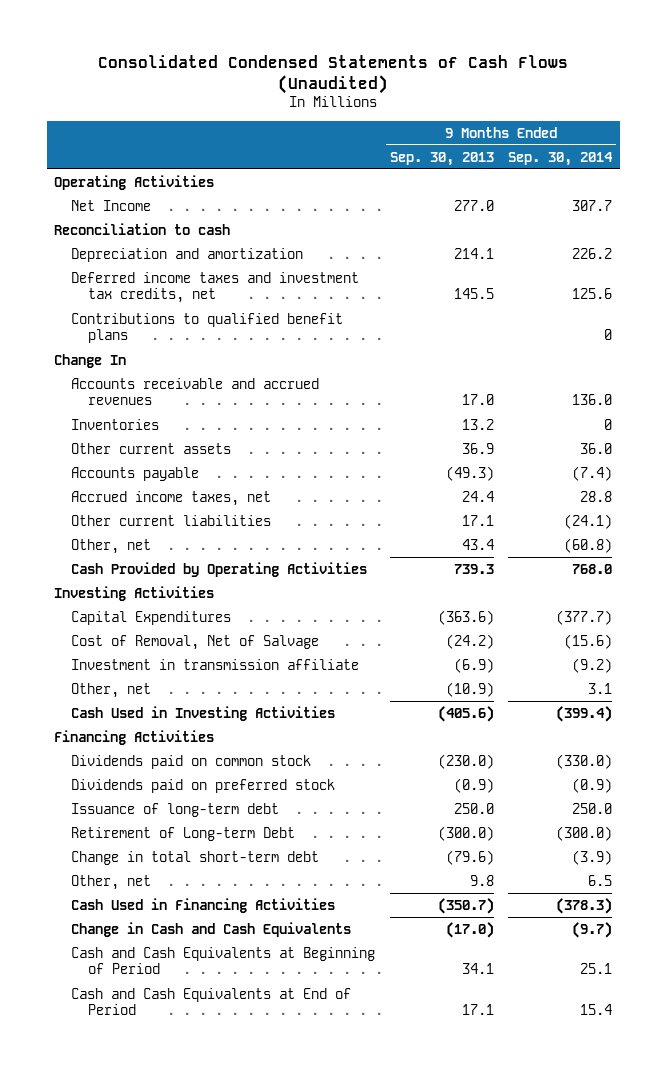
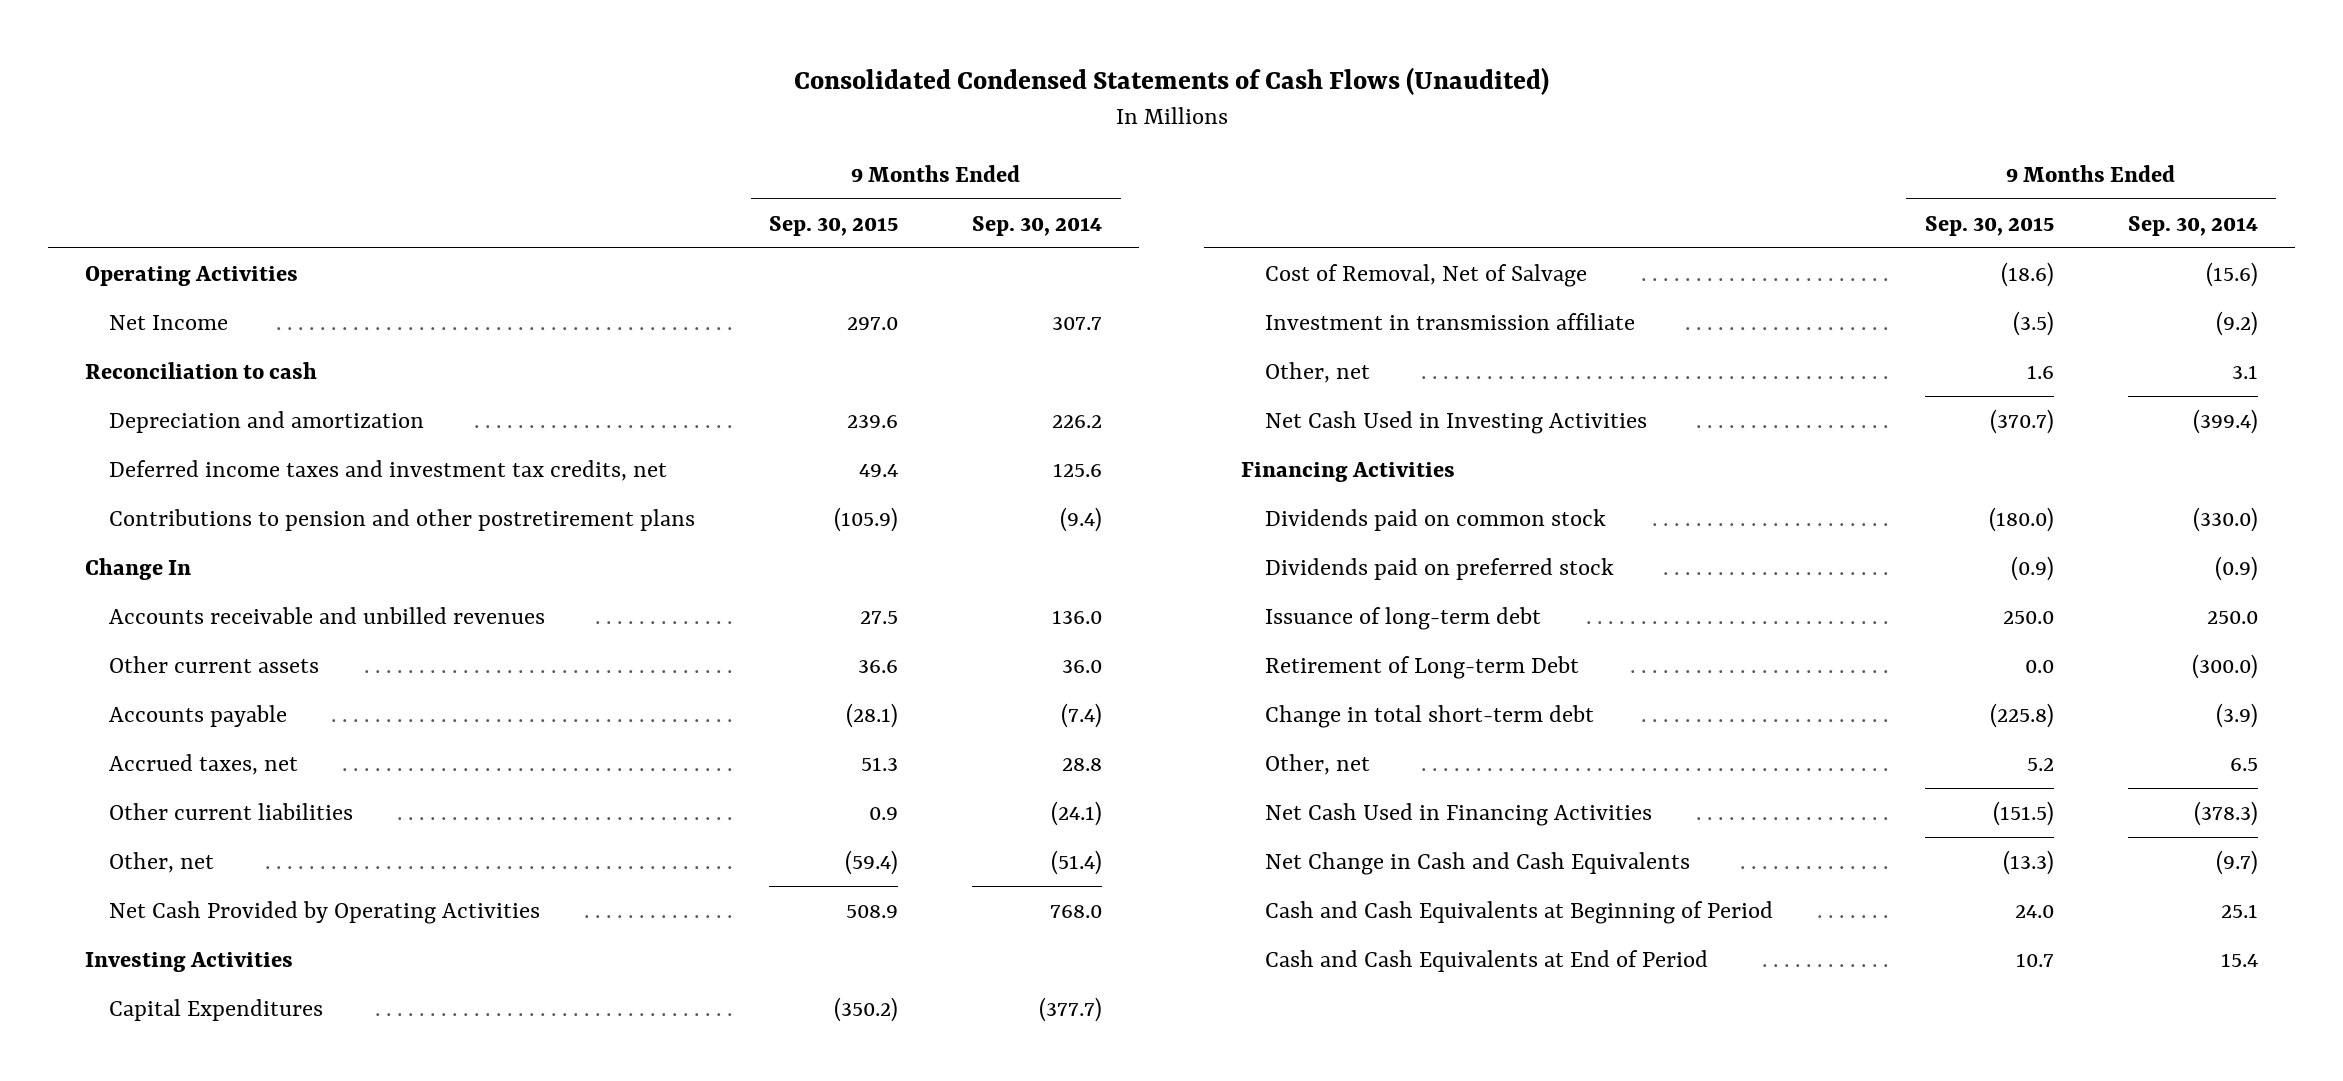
[389,151,494,166] Sep. 30, 2013 -> none
none -> [769,215,899,236] Sep. 30, 2015
[71,312,344,344] Contributions to qualified benefit plans -> [109,508,696,531] Contributions to pension and other postretirement plans
[604,329,613,341] 0 -> [1060,506,1103,532] (9.4)
[71,418,160,430] Inventories -> none
[71,377,320,406] Accounts receivable and accrued revenues -> [109,606,546,624] Accounts receivable and unbilled revenues
[71,490,272,506] Accrued income taxes, net -> [109,753,299,775] Accrued taxes, net
[564,537,613,553] (60.8) -> [1051,849,1103,875] (51.4)
[71,561,368,577] Cash Provided by Operating Activities -> [109,900,541,924] Net Cash Provided by Operating Activities
[71,705,336,721] Cash Used in Investing Activities -> [1264,410,1647,434] Net Cash Used in Investing Activities
[71,897,336,913] Cash Used in Financing Activities -> [1264,802,1652,826] Net Cash Used in Financing Activities
[71,921,352,937] Change in Cash and Cash Equivalents -> [1264,851,1690,875] Net Change in Cash and Cash Equivalents

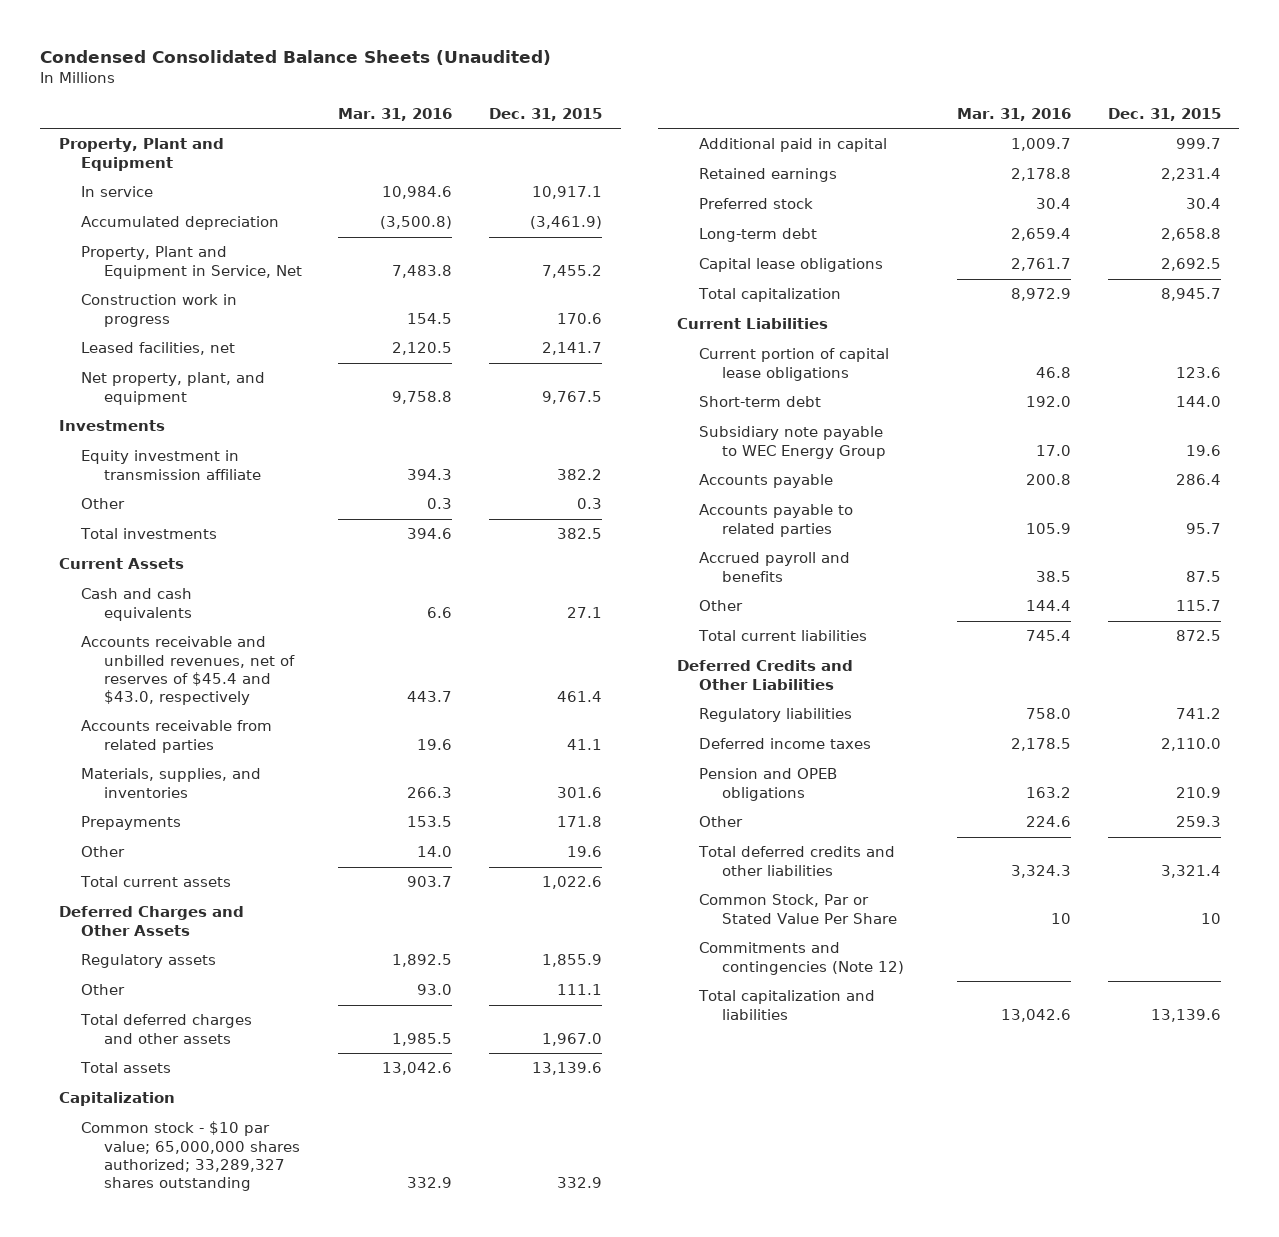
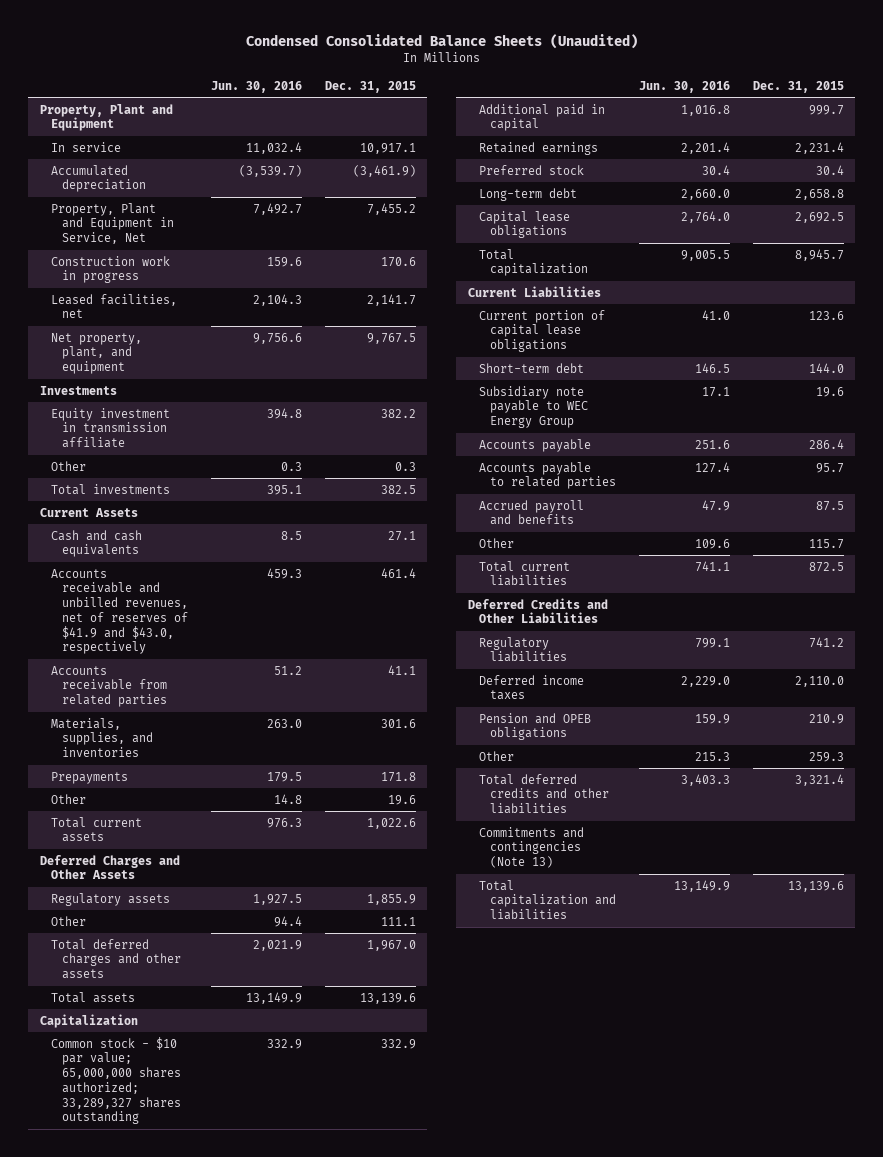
[338,107,453,121] Mar. 31, 2016 -> none
none -> [210,80,302,93] Jun. 30, 2016
[81,636,295,706] Accounts receivable and unbilled revenues, net of reserves of $45.4 and $43.0, respectively -> [50,568,189,655] Accounts receivable and unbilled revenues, net of reserves of $41.9 and $43.0, respectively
[699,894,897,924] Common Stock, Par or Stated Value Per Share -> none
[699,942,904,975] Commitments and contingencies (Note 12) -> [478,826,584,869] Commitments and contingencies (Note 13)

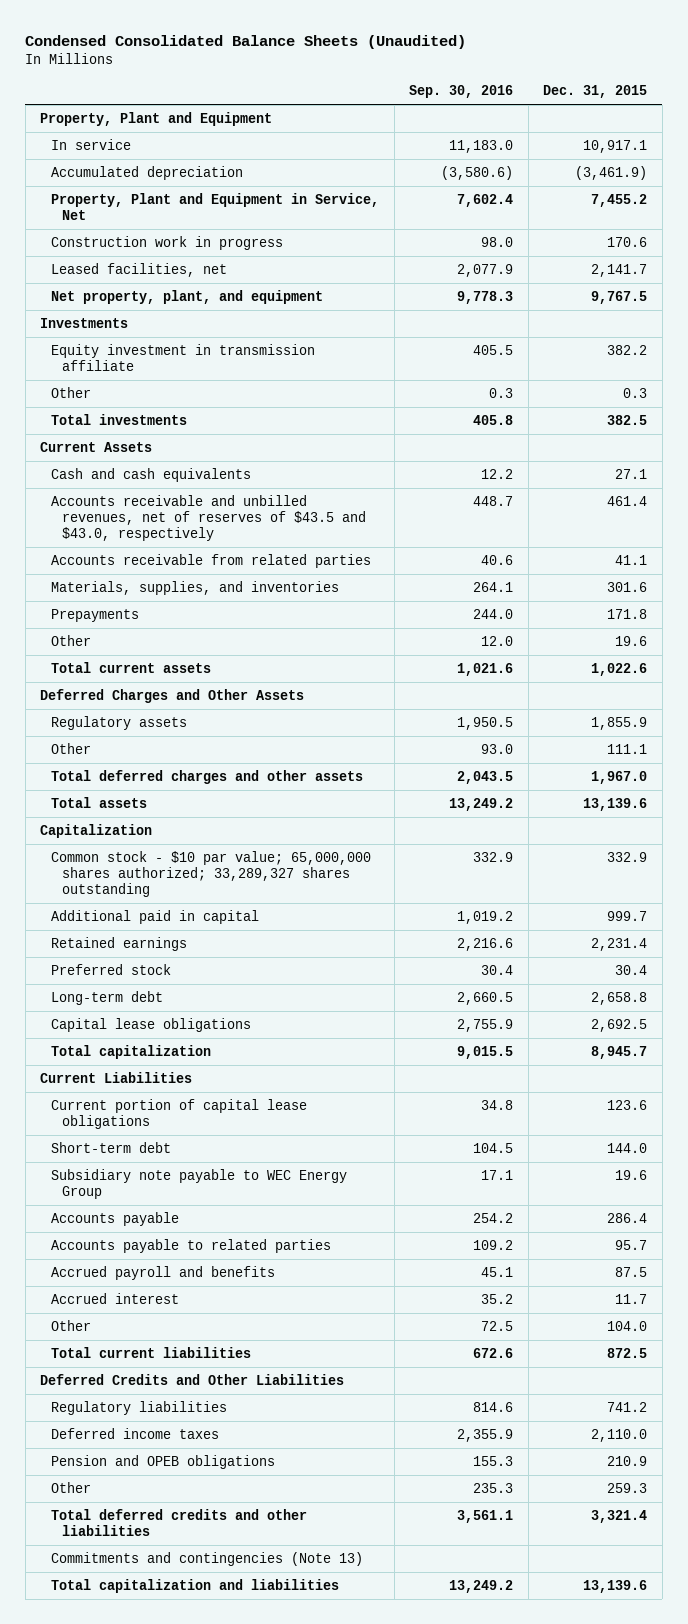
[210,80,302,93] Jun. 30, 2016 -> none
none -> [409,85,514,99] Sep. 30, 2016
[50,568,189,655] Accounts receivable and unbilled revenues, net of reserves of $41.9 and $43.0, respectively -> [51,494,367,541] Accounts receivable and unbilled revenues, net of reserves of $43.5 and $43.0, respectively
none -> [51,1292,180,1304] Accrued interest
[808,538,844,549] 115.7 -> [607,1320,648,1331] 104.0

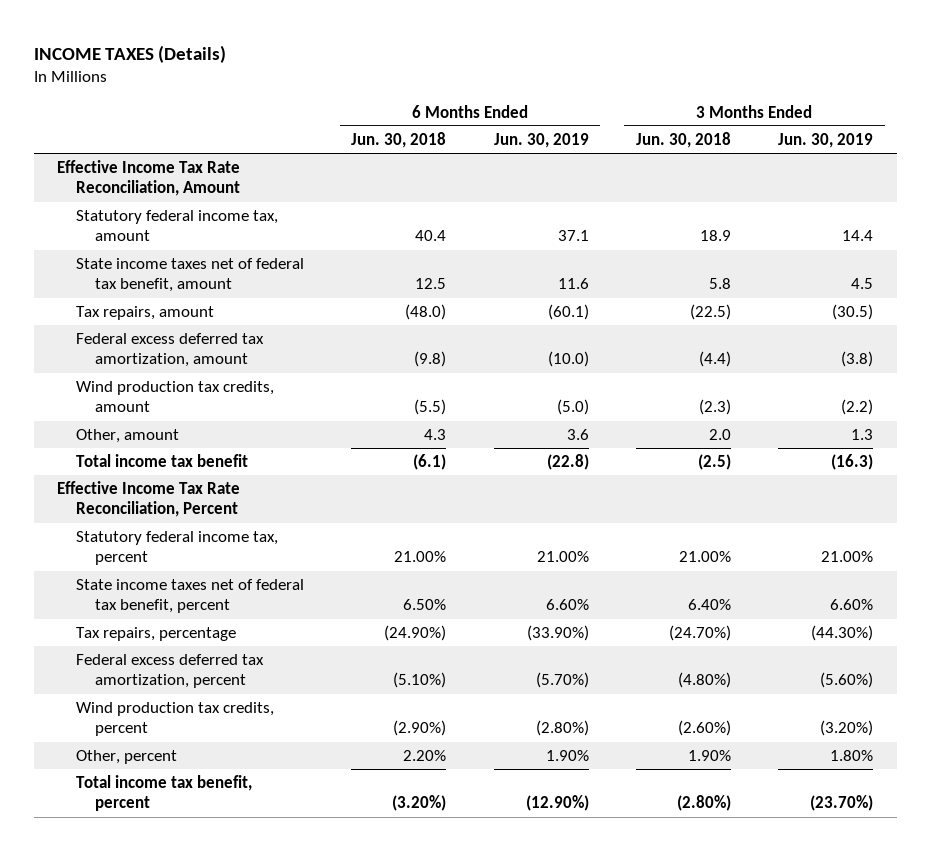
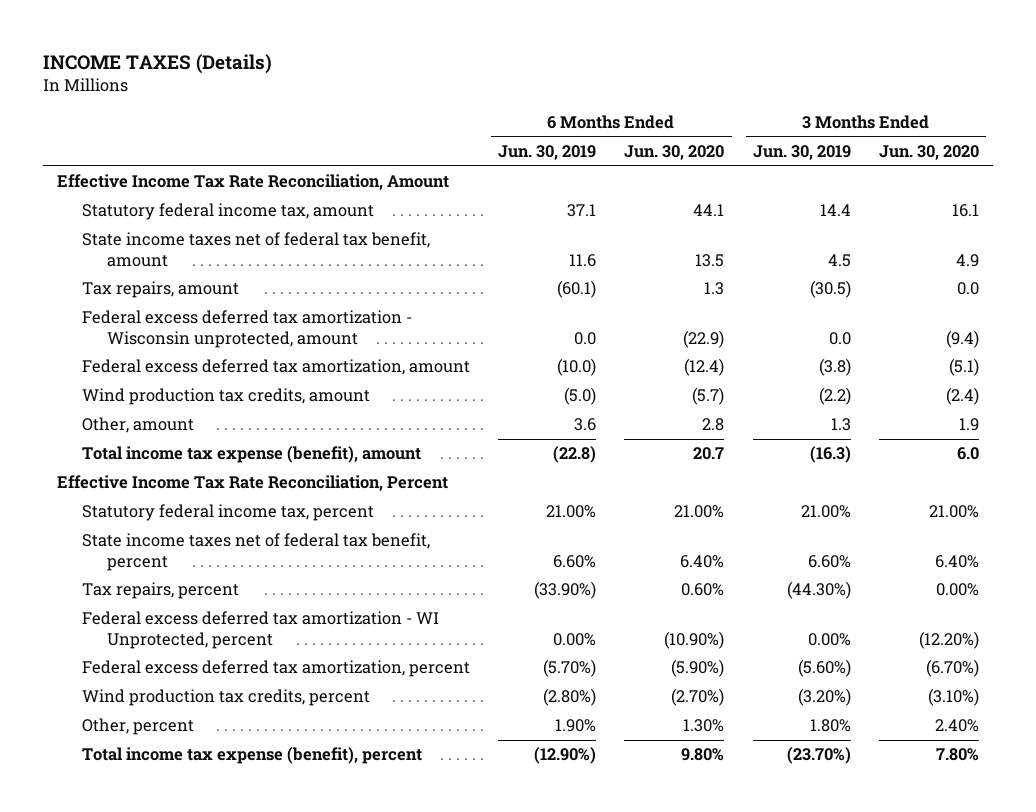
[351,131,447,148] Jun. 30, 2018 -> none
[635,131,731,148] Jun. 30, 2018 -> none
none -> [624,145,725,161] Jun. 30, 2020
none -> [879,145,980,161] Jun. 30, 2020
none -> [81,310,412,348] Federal excess deferred tax amortization - Wisconsin unprotected, amount
[76,454,249,468] Total income tax benefit -> [81,446,421,464] Total income tax expense (benefit), amount
[76,627,237,642] Tax repairs, percentage -> [81,582,239,600] Tax repairs, percent
none -> [81,611,439,649] Federal excess deferred tax amortization - WI Unprotected, percent
[76,775,253,812] Total income tax benefit, percent -> [81,747,422,765] Total income tax expense (benefit), percent

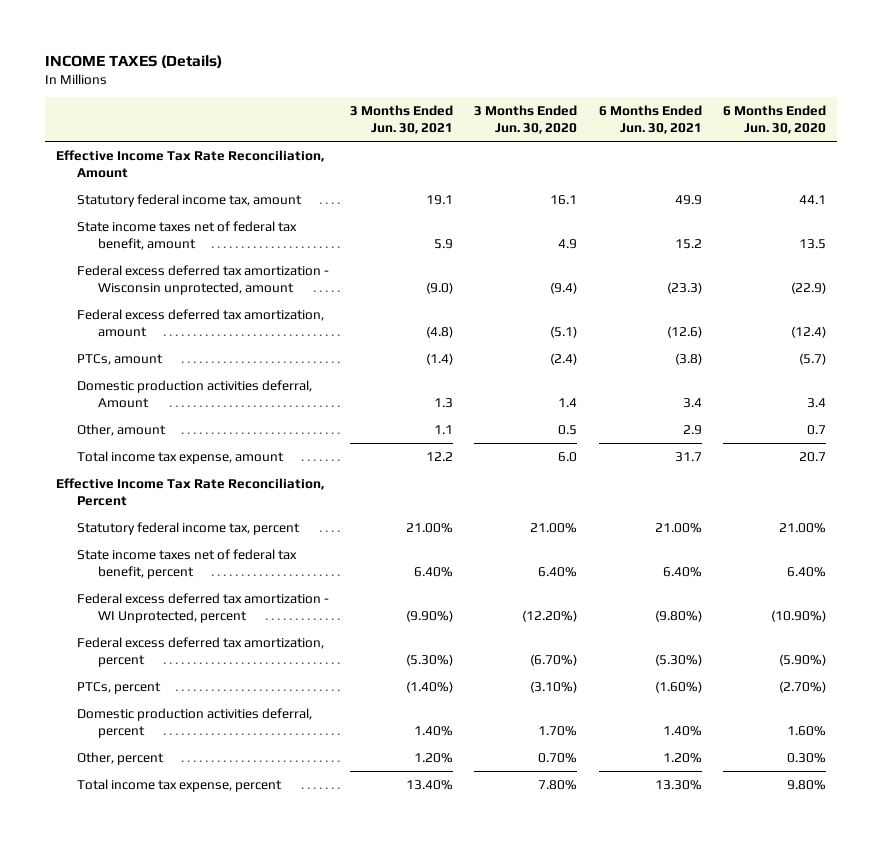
[498,145,597,161] Jun. 30, 2019 -> none
[752,145,851,161] Jun. 30, 2019 -> none
none -> [350,105,454,134] 3 Months Ended Jun. 30, 2021
none -> [598,105,702,134] 6 Months Ended Jun. 30, 2021
[81,281,239,299] Tax repairs, amount -> none
[81,388,370,406] Wind production tax credits, amount -> [77,353,164,365] PTCs, amount
none -> [77,379,313,408] Domestic production activities deferral, Amount
[702,418,725,432] 2.8 -> [806,424,826,435] 0.7
[959,418,980,432] 1.9 -> [558,424,578,435] 0.5
[81,446,421,464] Total income tax expense (benefit), amount -> [77,450,285,464] Total income tax expense, amount
[81,582,239,600] Tax repairs, percent -> none
[81,689,370,707] Wind production tax credits, percent -> [77,681,162,694] PTCs, percent
none -> [77,707,313,738] Domestic production activities deferral, percent
[683,719,725,733] 1.30% -> [786,752,826,763] 0.30%
[935,719,980,733] 2.40% -> [538,752,578,763] 0.70%
[81,747,422,765] Total income tax expense (benefit), percent -> [77,778,283,792] Total income tax expense, percent

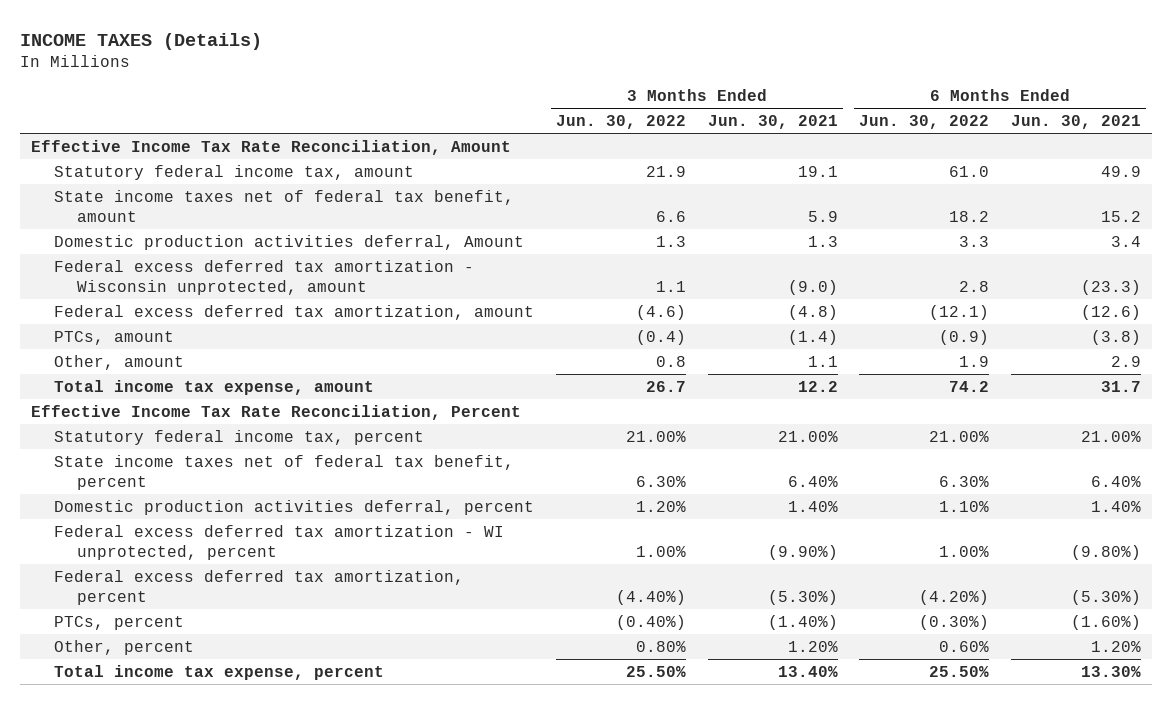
[474,105,578,134] 3 Months Ended Jun. 30, 2020 -> none
[722,105,826,134] 6 Months Ended Jun. 30, 2020 -> none
none -> [555,115,686,130] Jun. 30, 2022
none -> [859,115,990,130] Jun. 30, 2022
[77,379,313,408] Domestic production activities deferral, Amount -> [54,234,525,250] Domestic production activities deferral, Amount
[77,707,313,738] Domestic production activities deferral, percent -> [54,499,535,515] Domestic production activities deferral, percent
[77,592,330,623] Federal excess deferred tax amortization - WI Unprotected, percent -> [54,524,505,560] Federal excess deferred tax amortization - WI unprotected, percent

